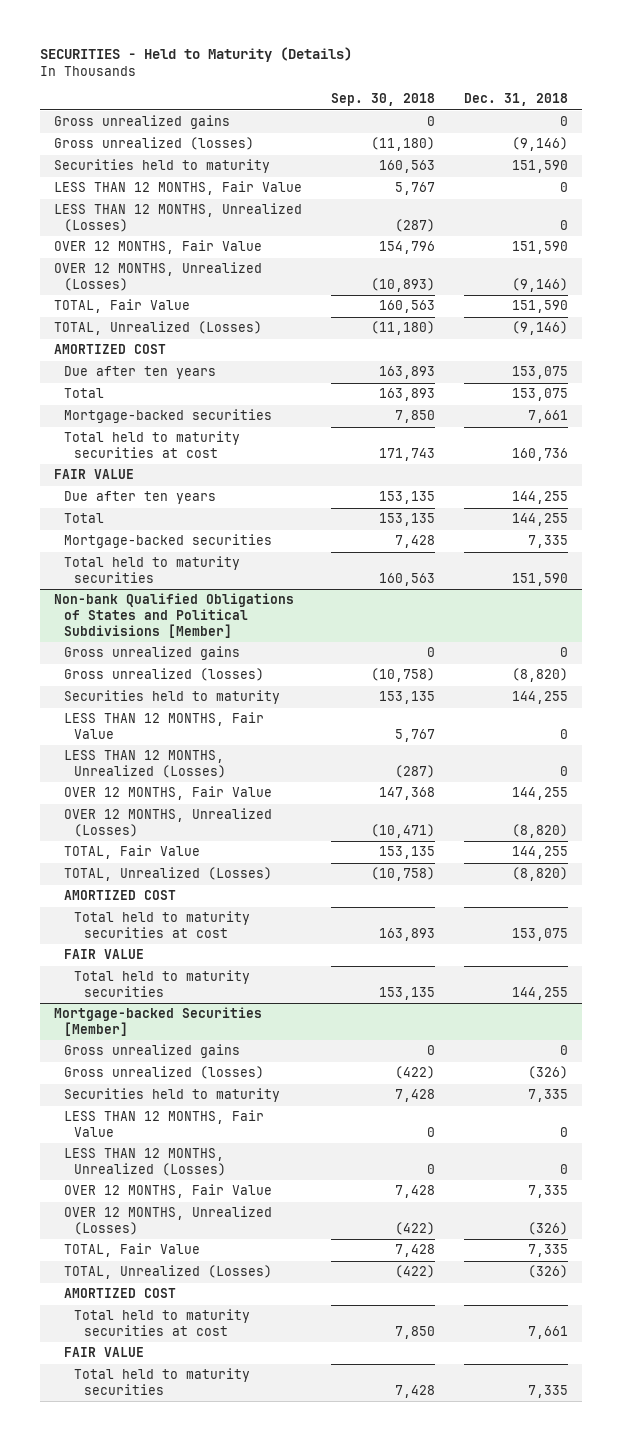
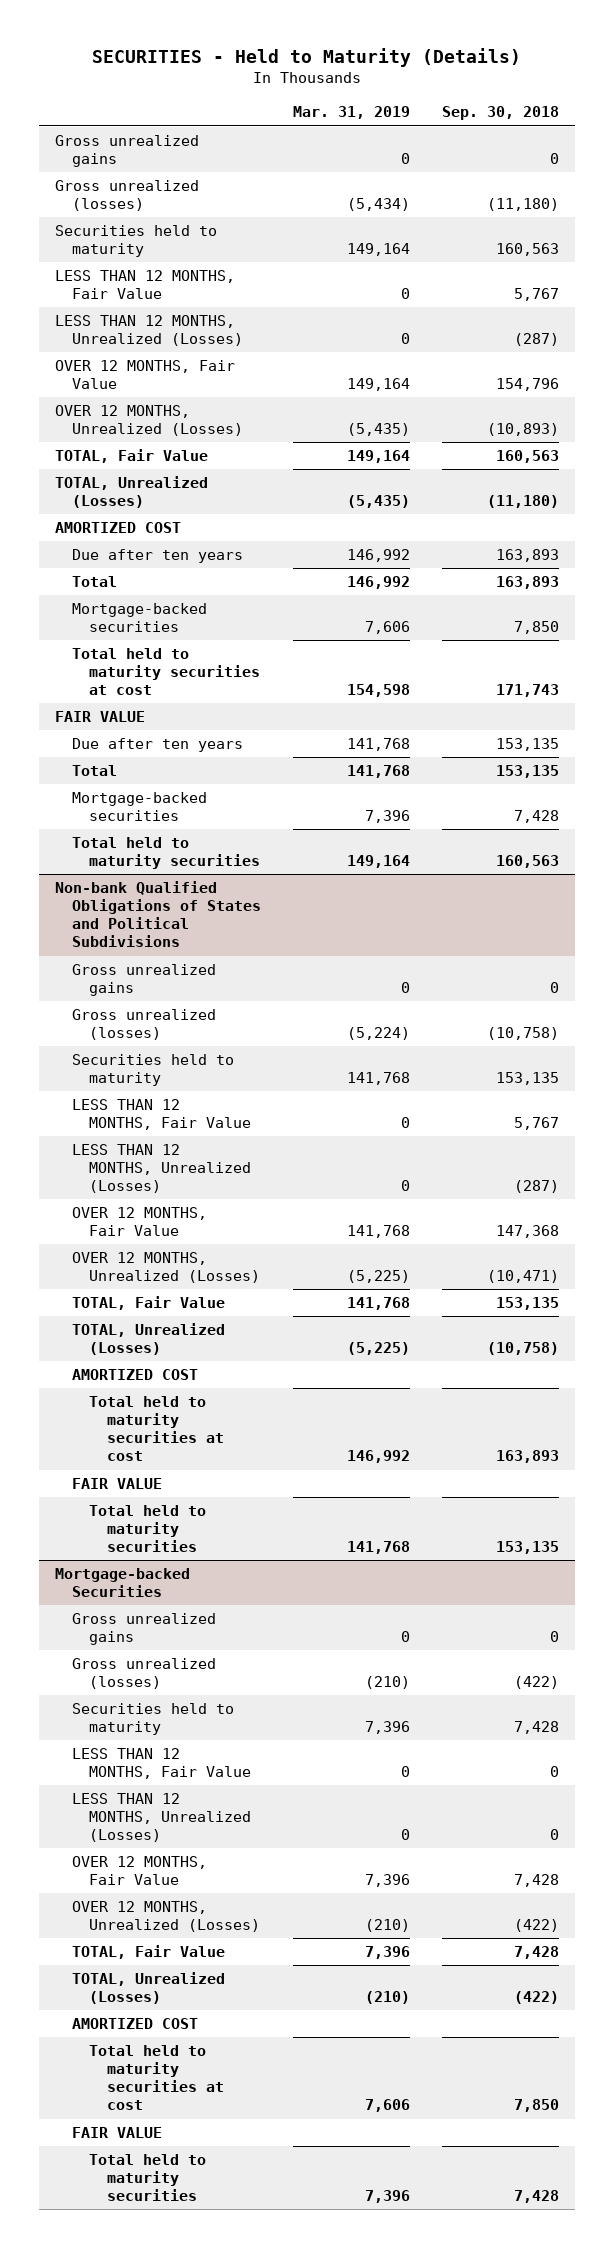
[463,93,568,107] Dec. 31, 2018 -> none
none -> [293,106,411,120] Mar. 31, 2019
[54,593,295,638] Non-bank Qualified Obligations of States and Political Subdivisions [Member] -> [55,881,262,948] Non-bank Qualified Obligations of States and Political Subdivisions
[54,1007,263,1037] Mortgage-backed Securities [Member] -> [55,1568,191,1598] Mortgage-backed Securities

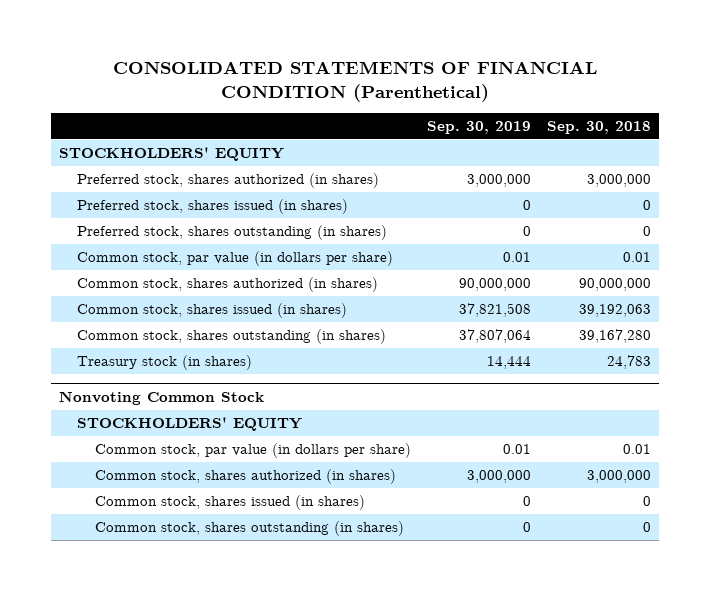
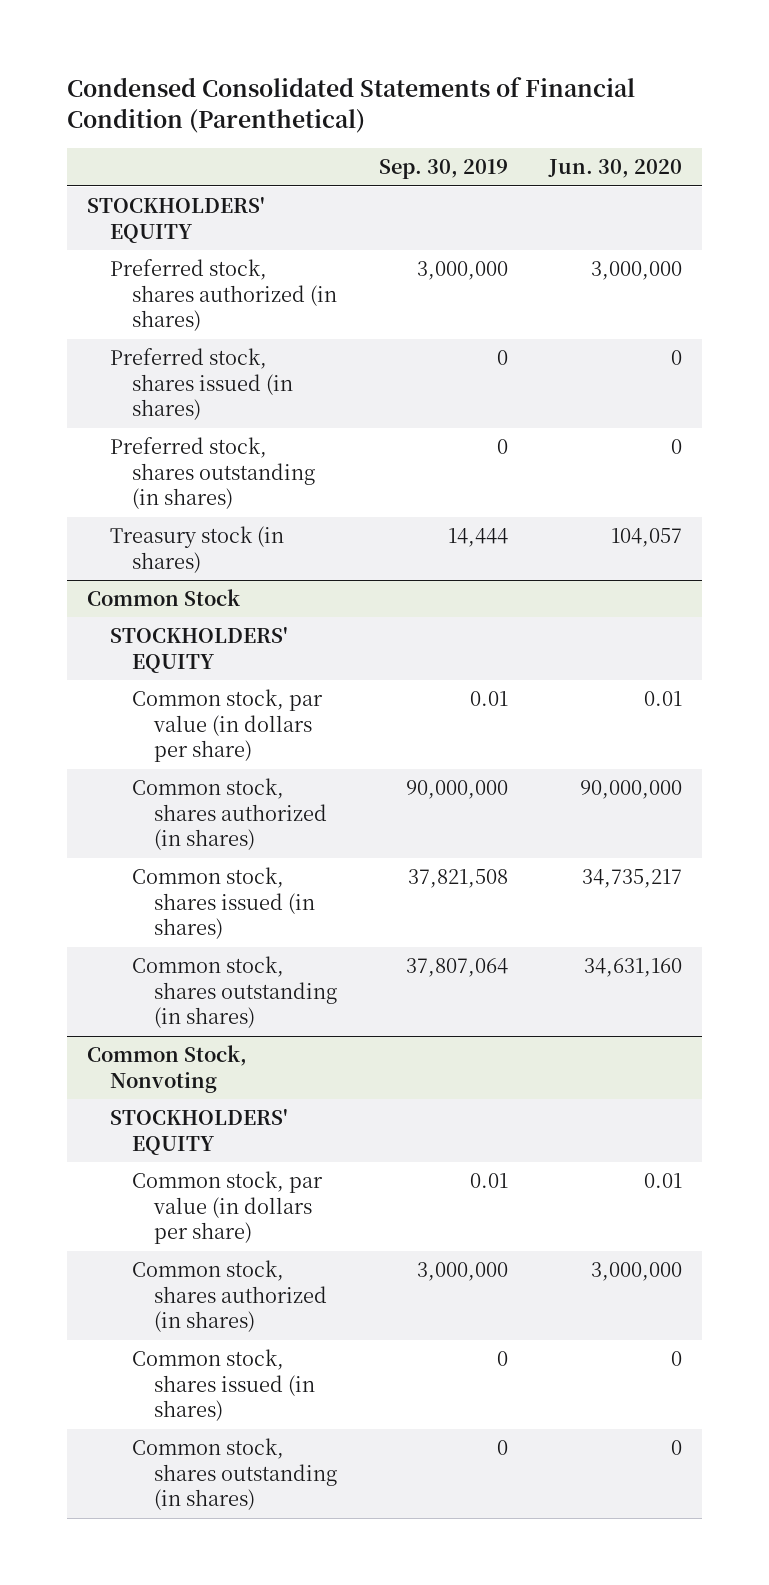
[112,61,597,102] CONSOLIDATED STATEMENTS OF FINANCIAL CONDITION (Parenthetical) -> [66,77,635,134] Condensed Consolidated Statements of Financial Condition (Parenthetical)
[546,120,651,134] Sep. 30, 2018 -> none
none -> [547,159,682,179] Jun. 30, 2020
[76,355,252,371] Treasury stock (in shares) -> [109,525,284,573] Treasury stock (in shares)
none -> [87,588,241,606] Common Stock
none -> [109,625,288,673] STOCKHOLDERS' EQUITY
[58,391,264,406] Nonvoting Common Stock -> [87,1044,248,1093] Common Stock, Nonvoting

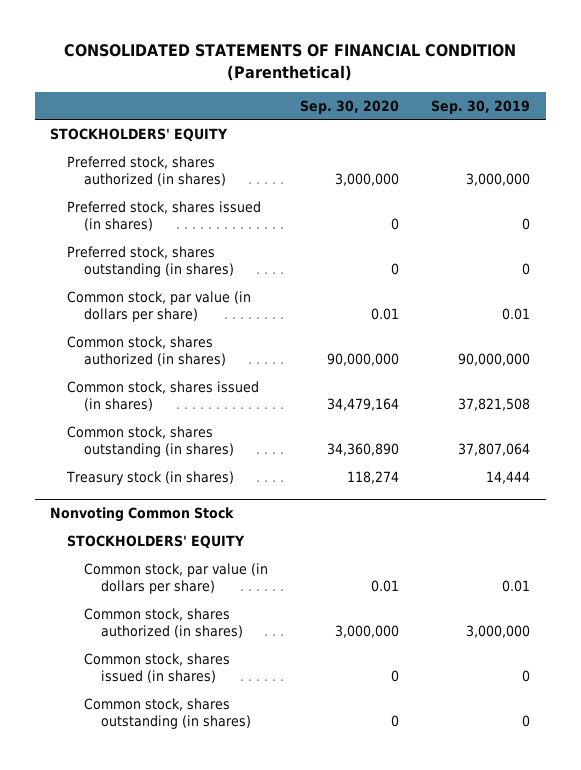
[66,77,635,134] Condensed Consolidated Statements of Financial Condition (Parenthetical) -> [64,44,517,81] CONSOLIDATED STATEMENTS OF FINANCIAL CONDITION (Parenthetical)
[547,159,682,179] Jun. 30, 2020 -> none
none -> [300,99,400,114] Sep. 30, 2020
[87,588,241,606] Common Stock -> none
[109,625,288,673] STOCKHOLDERS' EQUITY -> none
[109,525,284,573] Treasury stock (in shares) -> [66,470,235,485] Treasury stock (in shares)
[87,1044,248,1093] Common Stock, Nonvoting -> [50,507,235,523] Nonvoting Common Stock

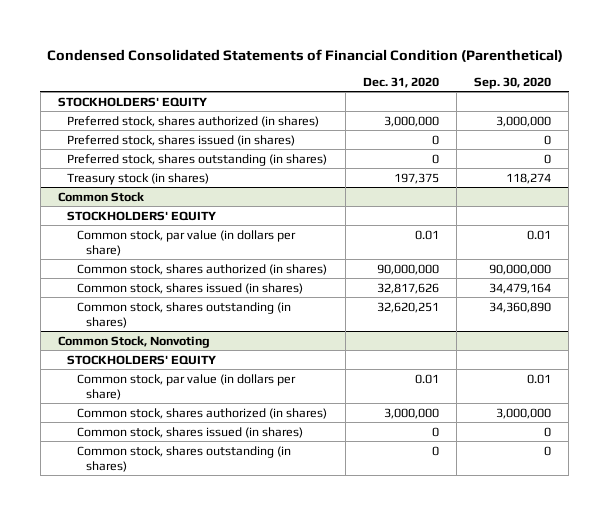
[64,44,517,81] CONSOLIDATED STATEMENTS OF FINANCIAL CONDITION (Parenthetical) -> [46,48,563,62] Condensed Consolidated Statements of Financial Condition (Parenthetical)
[431,99,531,114] Sep. 30, 2019 -> none
none -> [362,77,439,89] Dec. 31, 2020
[66,470,235,485] Treasury stock (in shares) -> [67,172,210,185] Treasury stock (in shares)
none -> [58,191,145,202] Common Stock
none -> [67,210,217,221] STOCKHOLDERS' EQUITY
[50,507,235,523] Nonvoting Common Stock -> [58,335,211,348] Common Stock, Nonvoting

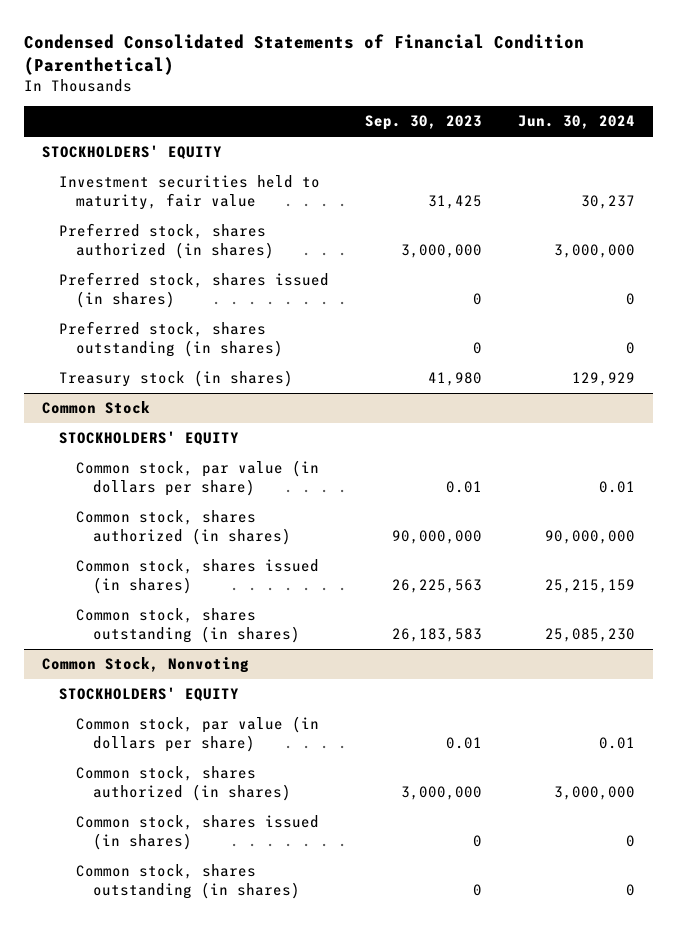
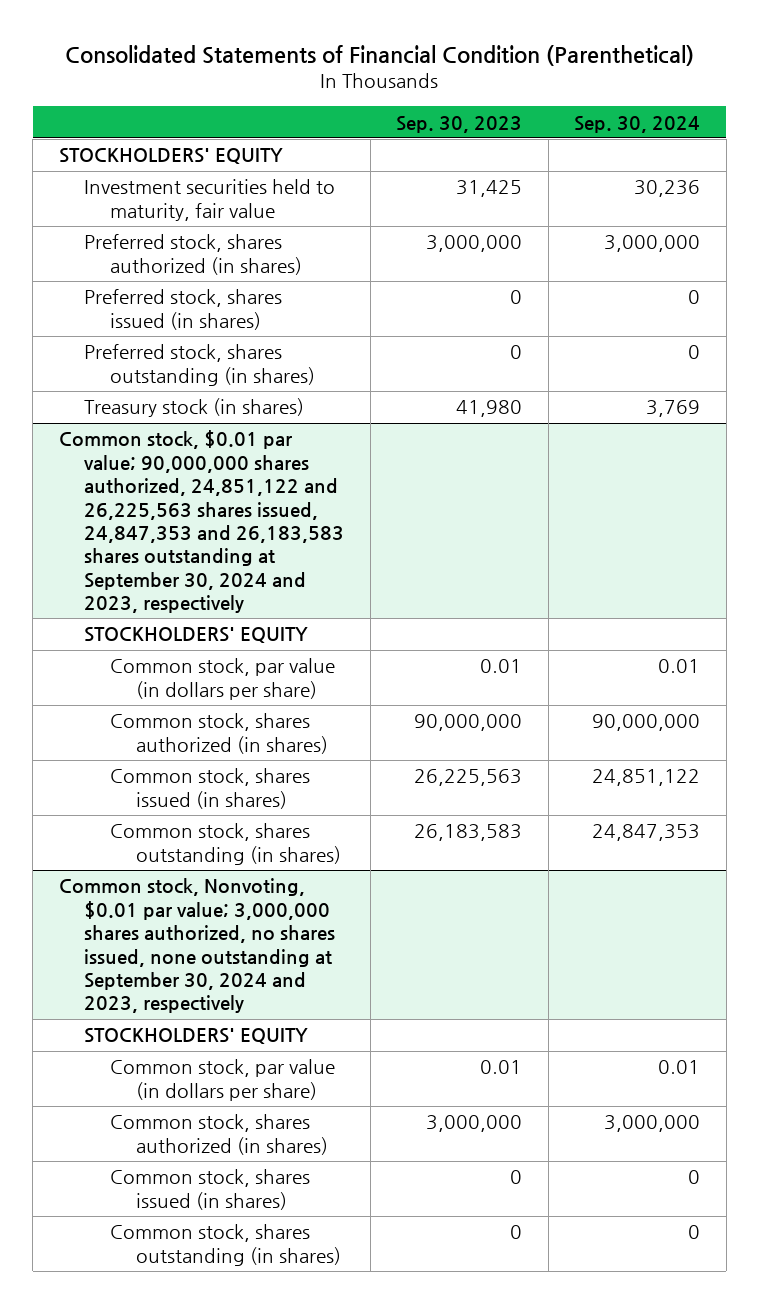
[24,33,585,75] Condensed Consolidated Statements of Financial Condition (Parenthetical) -> [65,44,695,66] Consolidated Statements of Financial Condition (Parenthetical)
[517,115,635,130] Jun. 30, 2024 -> none
none -> [574,115,701,133] Sep. 30, 2024
[42,401,151,415] Common Stock -> [58,430,345,614] Common stock, $0.01 par value; 90,000,000 shares authorized, 24,851,122 and 26,225,563 shares issued, 24,847,353 and 26,183,583 shares outstanding at September 30, 2024 and 2023, respectively
[42,657,250,674] Common Stock, Nonvoting -> [58,878,336,1014] Common stock, Nonvoting, $0.01 par value; 3,000,000 shares authorized, no shares issued, none outstanding at September 30, 2024 and 2023, respectively

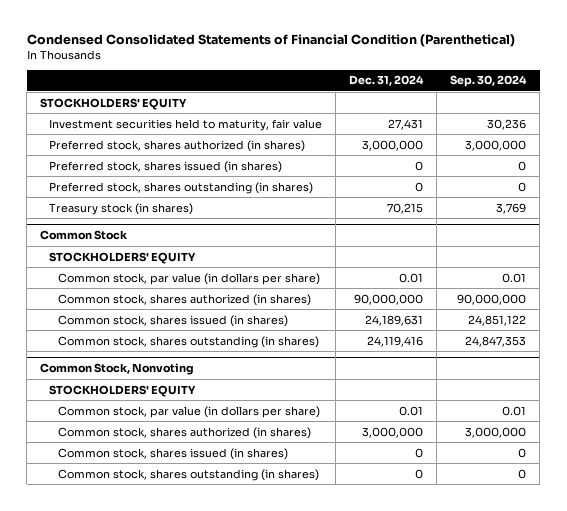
[65,44,695,66] Consolidated Statements of Financial Condition (Parenthetical) -> [26,33,515,47] Condensed Consolidated Statements of Financial Condition (Parenthetical)
[396,115,523,133] Sep. 30, 2023 -> none
none -> [349,75,425,87] Dec. 31, 2024
[58,430,345,614] Common stock, $0.01 par value; 90,000,000 shares authorized, 24,851,122 and 26,225,563 shares issued, 24,847,353 and 26,183,583 shares outstanding at September 30, 2024 and 2023, respectively -> [40,230,129,241] Common Stock
[58,878,336,1014] Common stock, Nonvoting, $0.01 par value; 3,000,000 shares authorized, no shares issued, none outstanding at September 30, 2024 and 2023, respectively -> [40,363,195,376] Common Stock, Nonvoting

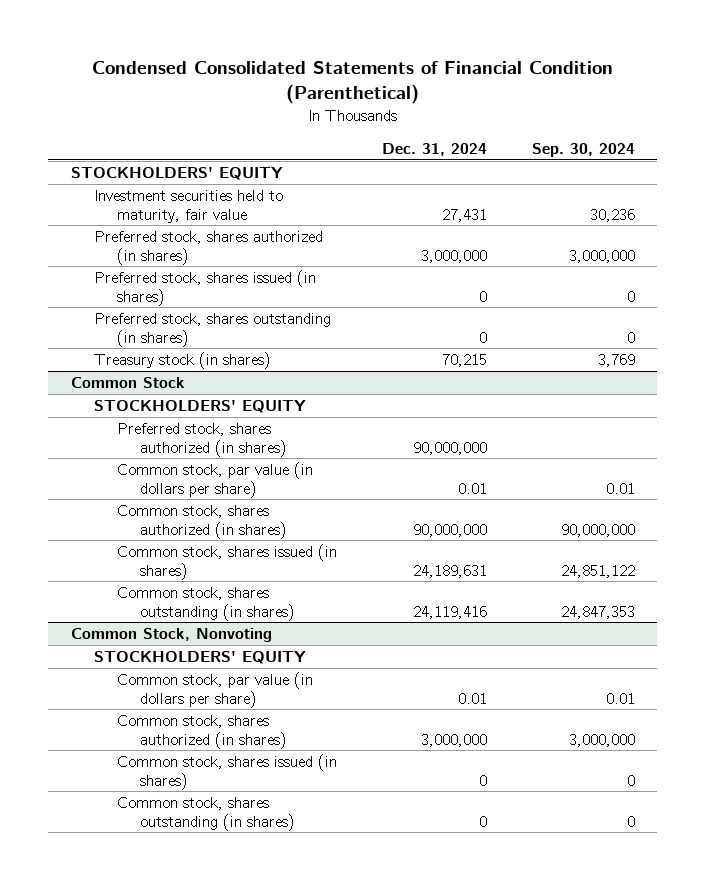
none -> [116,423,287,457] Preferred stock, shares authorized (in shares)

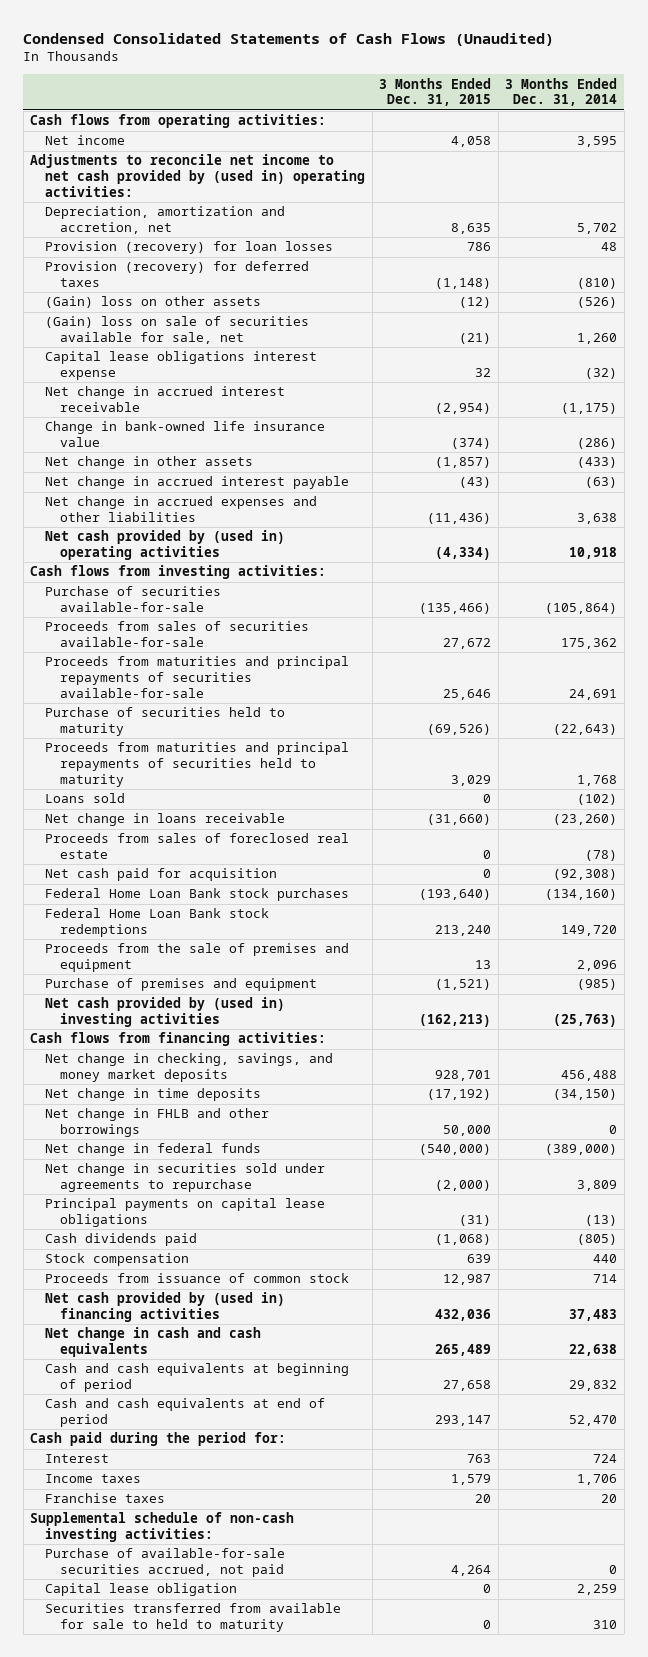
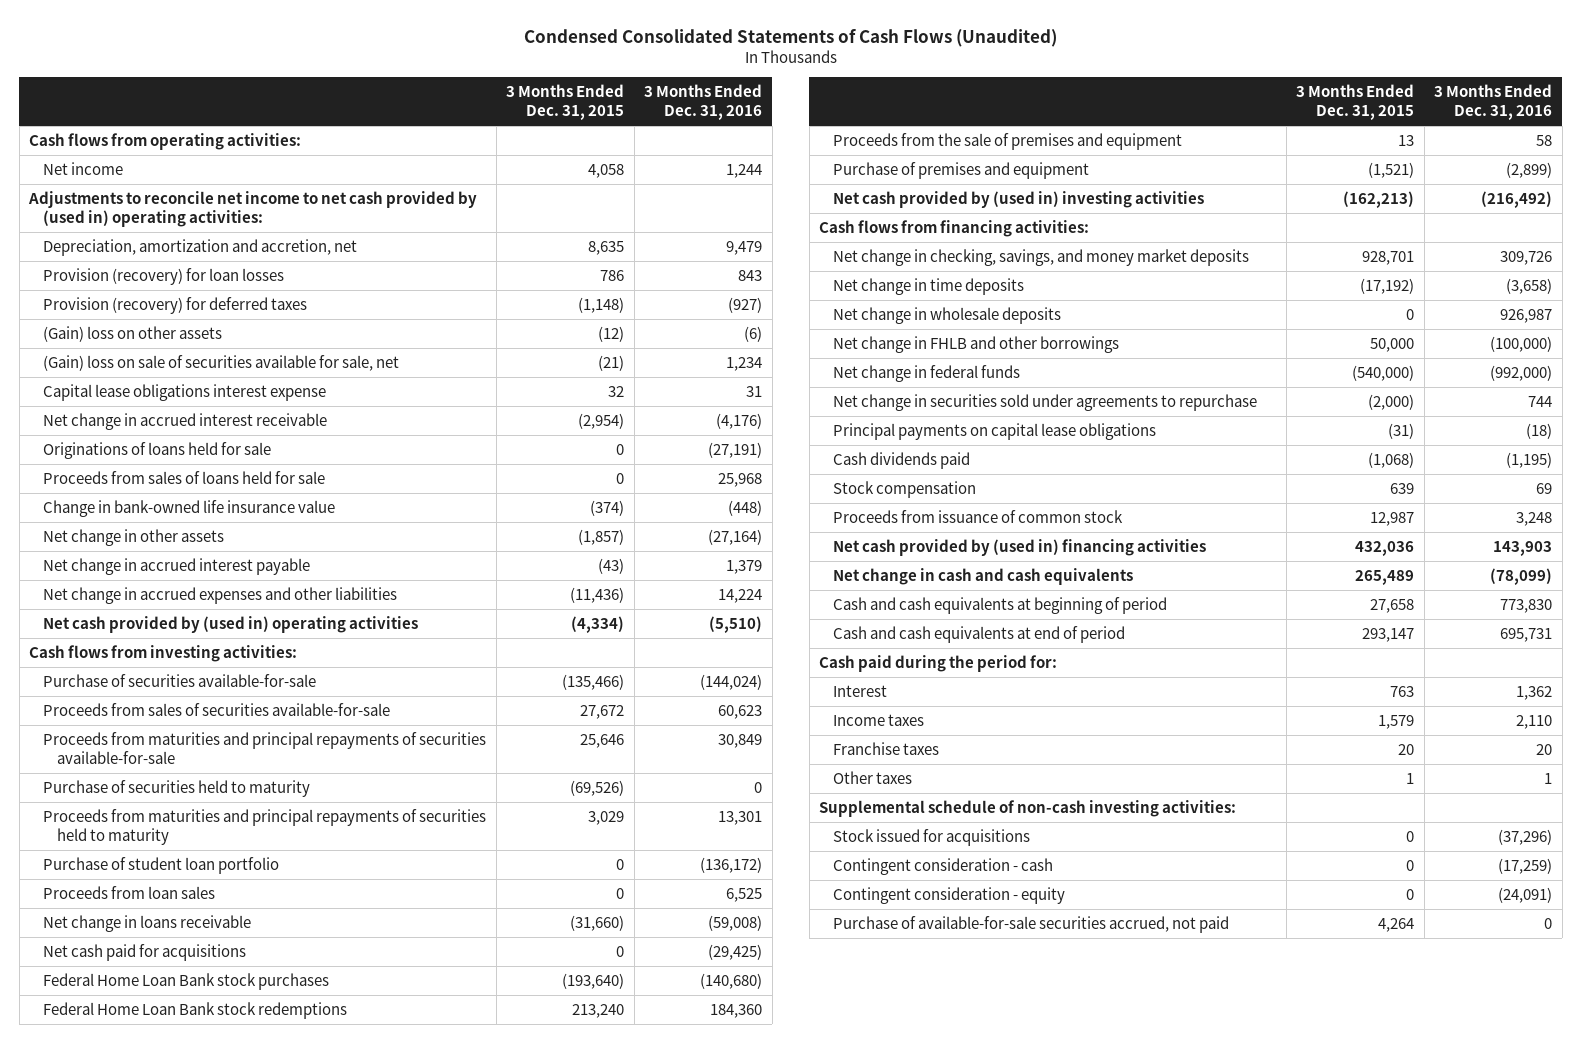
[505,77,618,107] 3 Months Ended Dec. 31, 2014 -> none
none -> [644,84,763,121] 3 Months Ended Dec. 31, 2016
none -> [43,441,272,459] Originations of loans held for sale
none -> [43,470,326,484] Proceeds from sales of loans held for sale
none -> [43,856,280,874] Purchase of student loan portfolio
[45,793,126,804] Loans sold -> [43,885,216,899] Proceeds from loan sales
[45,833,350,860] Proceeds from sales of foreclosed real estate -> none
[45,868,278,882] Net cash paid for acquisition -> [43,943,247,961] Net cash paid for acquisitions
none -> [833,306,1062,324] Net change in wholesale deposits
none -> [833,770,913,784] Other taxes
none -> [833,828,1031,846] Stock issued for acquisitions
none -> [833,857,1054,875] Contingent consideration - cash
none -> [833,886,1066,904] Contingent consideration - equity
[45,1583,238,1597] Capital lease obligation -> none
[45,1603,342,1633] Securities transferred from available for sale to held to maturity -> none

